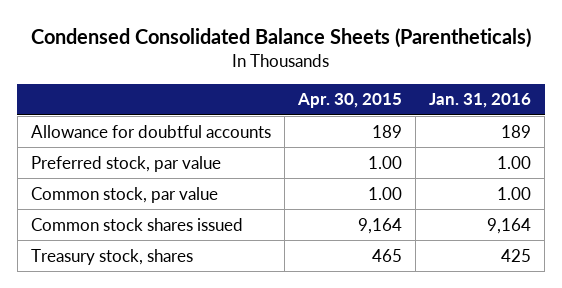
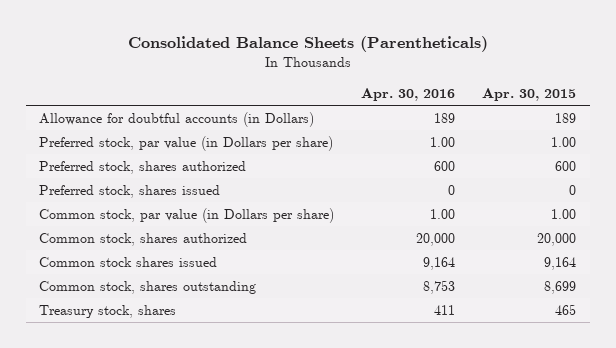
[30,27,531,48] Condensed Consolidated Balance Sheets (Parentheticals) -> [127,35,488,52] Consolidated Balance Sheets (Parentheticals)
[429,93,532,109] Jan. 31, 2016 -> none
none -> [361,87,456,101] Apr. 30, 2016
[30,124,271,138] Allowance for doubtful accounts -> [39,112,315,128] Allowance for doubtful accounts (in Dollars)
[30,155,221,172] Preferred stock, par value -> [39,136,334,152] Preferred stock, par value (in Dollars per share)
none -> [39,161,247,175] Preferred stock, shares authorized
none -> [39,185,221,199] Preferred stock, shares issued
[30,186,218,203] Common stock, par value -> [39,208,335,224] Common stock, par value (in Dollars per share)
none -> [39,233,248,247] Common stock, shares authorized
none -> [39,281,257,295] Common stock, shares outstanding

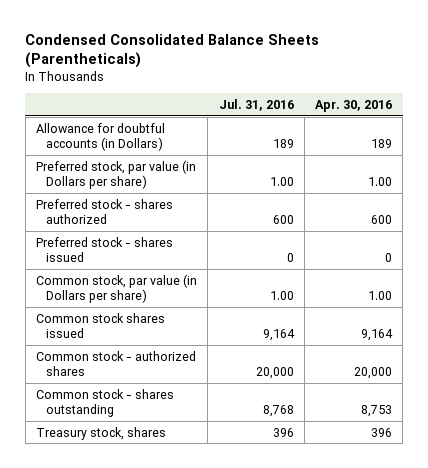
[127,35,488,52] Consolidated Balance Sheets (Parentheticals) -> [25,33,320,69] Condensed Consolidated Balance Sheets (Parentheticals)
[482,87,577,101] Apr. 30, 2015 -> none
none -> [218,98,294,111] Jul. 31, 2016
[39,161,247,175] Preferred stock, shares authorized -> [36,198,174,225] Preferred stock - shares authorized
[39,185,221,199] Preferred stock, shares issued -> [36,236,174,263] Preferred stock - shares issued
[39,233,248,247] Common stock, shares authorized -> none
none -> [36,350,197,377] Common stock - authorized shares
[39,281,257,295] Common stock, shares outstanding -> [36,388,175,418] Common stock - shares outstanding
[434,305,456,316] 411 -> [371,427,393,437] 396

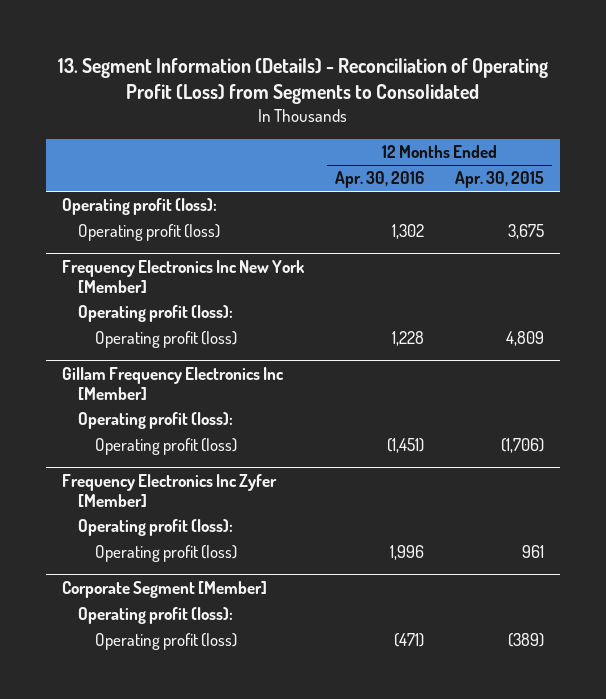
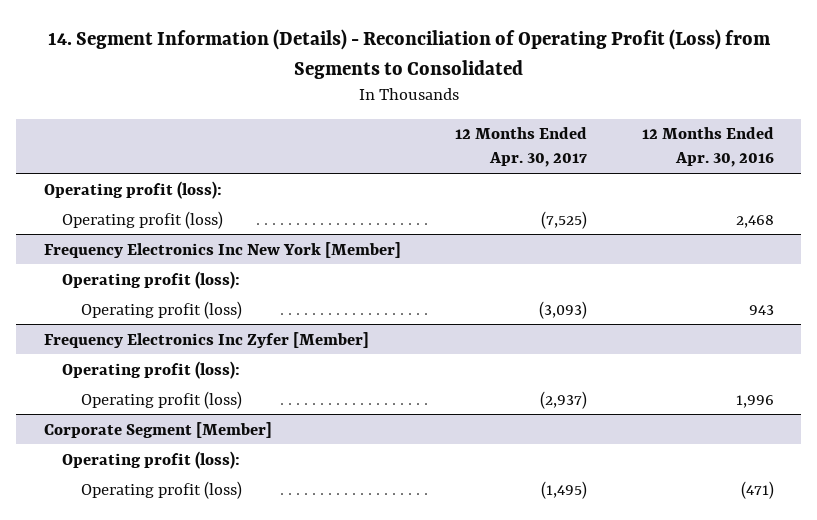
[58,57,549,105] 13. Segment Information (Details) - Reconciliation of Operating Profit (Loss) from Segments to Consolidated -> [47,29,771,79] 14. Segment Information (Details) - Reconciliation of Operating Profit (Loss) from Segments to Consolidated
[455,171,545,189] Apr. 30, 2015 -> none
none -> [455,127,588,168] 12 Months Ended Apr. 30, 2017
[392,224,425,240] 1,302 -> [735,214,774,228] 2,468
[61,367,284,400] Gillam Frequency Electronics Inc [Member] -> none
[78,412,234,430] Operating profit (loss): -> none
[94,438,237,456] Operating profit (loss) -> none
[392,331,425,347] 1,228 -> [748,304,774,315] 943

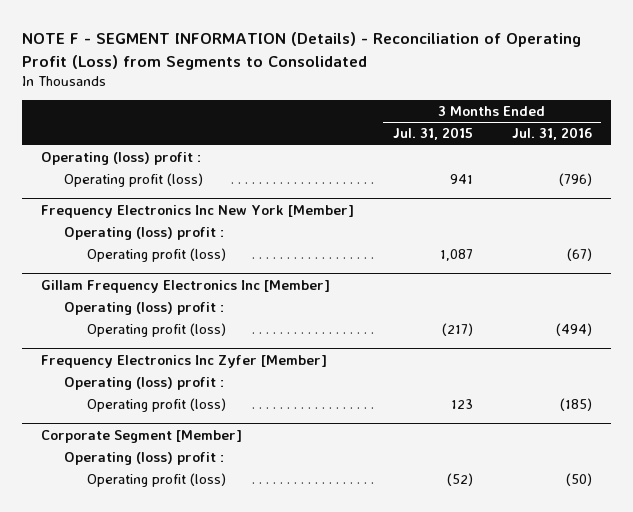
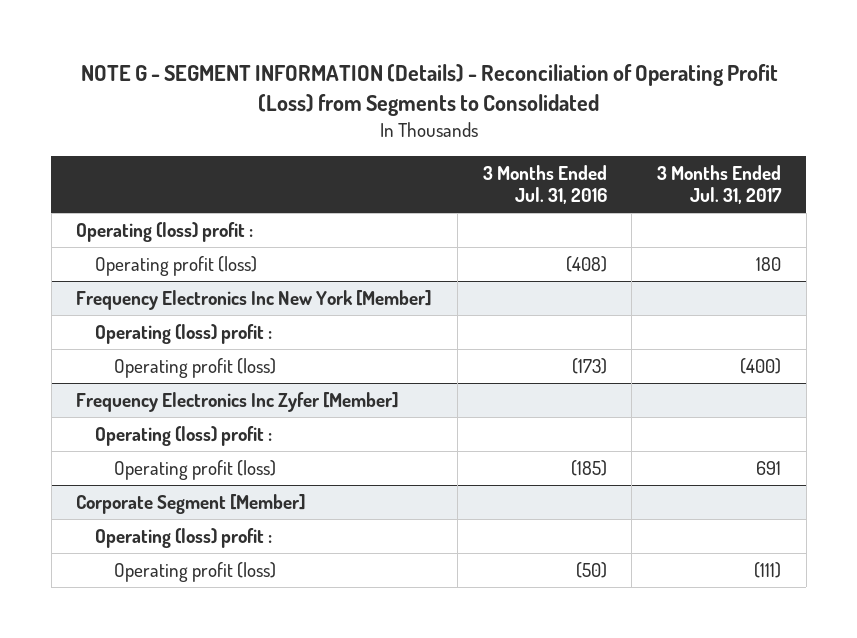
[21,32,581,70] NOTE F - SEGMENT INFORMATION (Details) - Reconciliation of Operating Profit (Loss) from Segments to Consolidated -> [80,63,778,116] NOTE G - SEGMENT INFORMATION (Details) - Reconciliation of Operating Profit (Loss) from Segments to Consolidated
[393,127,474,141] Jul. 31, 2015 -> none
none -> [656,164,782,205] 3 Months Ended Jul. 31, 2017
[558,172,592,186] (796) -> [565,255,607,272] (408)
[41,279,331,293] Gillam Frequency Electronics Inc [Member] -> none
[64,301,225,315] Operating (loss) profit : -> none
[87,322,227,337] Operating profit (loss) -> none
[566,247,592,261] (67) -> [571,357,607,374] (173)

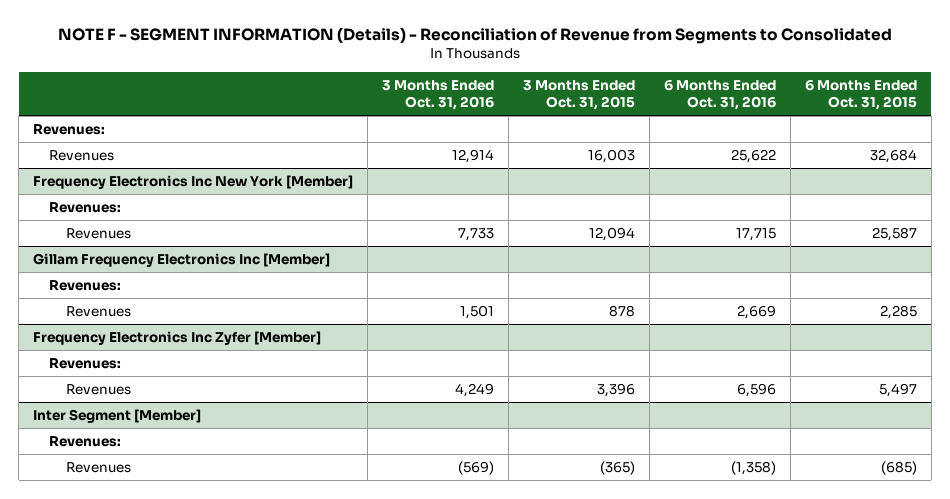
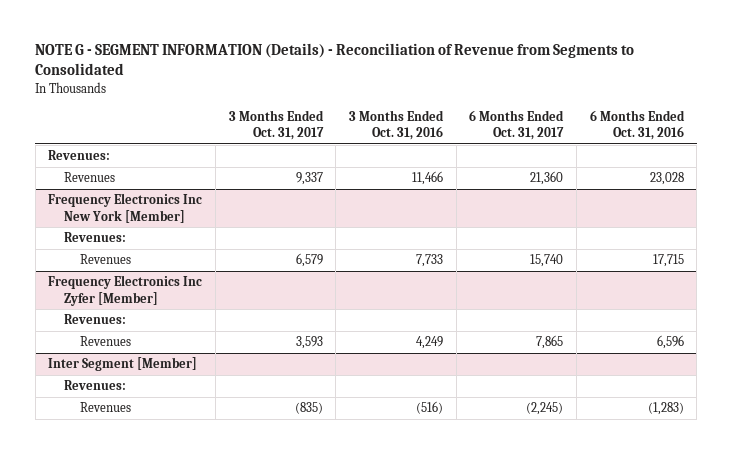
[57,26,892,44] NOTE F - SEGMENT INFORMATION (Details) - Reconciliation of Revenue from Segments to Consolidated -> [35,43,635,76] NOTE G - SEGMENT INFORMATION (Details) - Reconciliation of Revenue from Segments to Consolidated
[522,79,635,111] 3 Months Ended Oct. 31, 2015 -> none
[804,79,917,111] 6 Months Ended Oct. 31, 2015 -> none
none -> [228,109,324,141] 3 Months Ended Oct. 31, 2017
none -> [469,109,565,141] 6 Months Ended Oct. 31, 2017
[452,148,495,163] 12,914 -> [411,171,443,186] 11,466
[730,148,776,163] 25,622 -> [649,172,684,186] 23,028
[33,252,331,267] Gillam Frequency Electronics Inc [Member] -> none
[49,279,122,291] Revenues: -> none
[65,305,131,317] Revenues -> none
[458,460,495,475] (569) -> [415,401,443,415] (516)
[730,460,776,475] (1,358) -> [647,402,684,416] (1,283)

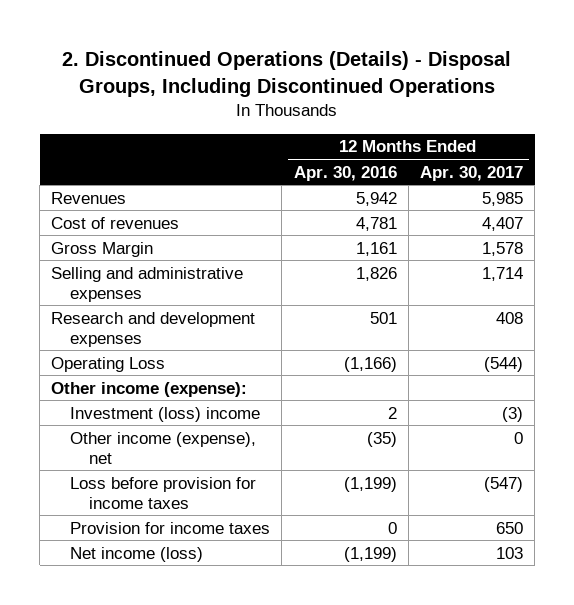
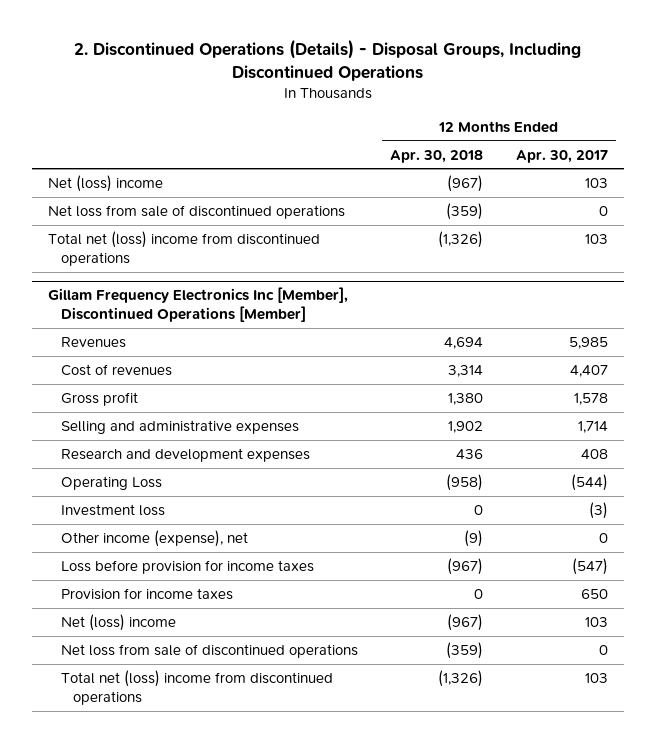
[293,165,397,181] Apr. 30, 2016 -> none
none -> [390,149,484,163] Apr. 30, 2018
none -> [48,174,164,192] Net (loss) income
none -> [48,204,346,219] Net loss from sale of discontinued operations
none -> [48,230,321,266] Total net (loss) income from discontinued operations
none -> [48,287,349,323] Gillam Frequency Electronics Inc [Member], Discontinued Operations [Member]
[51,241,154,257] Gross Margin -> [60,391,138,406] Gross profit
[51,381,248,397] Other income (expense): -> none
[70,406,261,422] Investment (loss) income -> [60,503,165,516] Investment loss
[70,546,204,562] Net income (loss) -> [60,613,176,631] Net (loss) income
none -> [60,643,358,658] Net loss from sale of discontinued operations
none -> [60,669,333,705] Total net (loss) income from discontinued operations

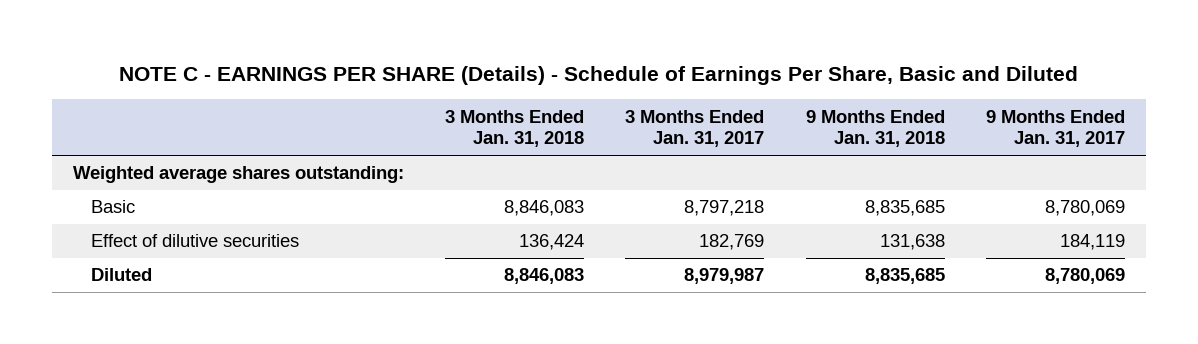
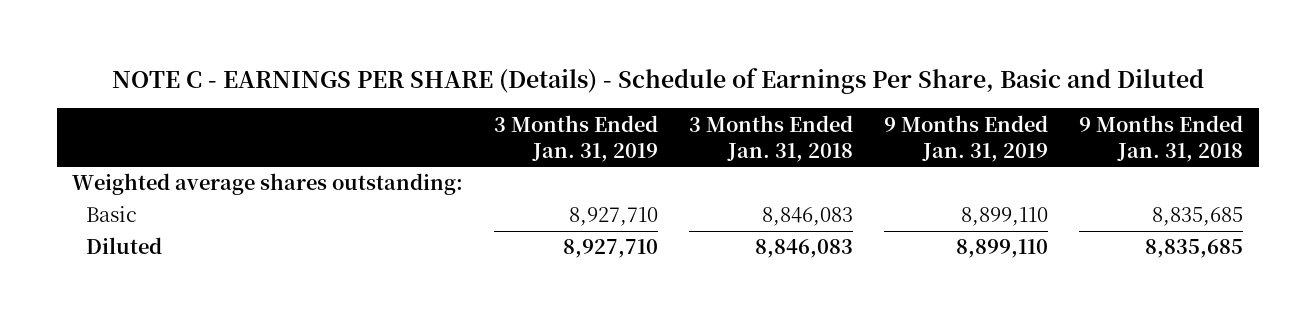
[625,109,765,148] 3 Months Ended Jan. 31, 2017 -> none
[986,109,1126,148] 9 Months Ended Jan. 31, 2017 -> none
none -> [494,114,659,162] 3 Months Ended Jan. 31, 2019
none -> [884,114,1049,162] 9 Months Ended Jan. 31, 2019
[91,234,300,248] Effect of dilutive securities -> none

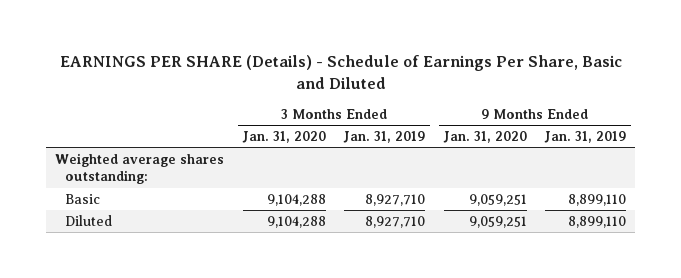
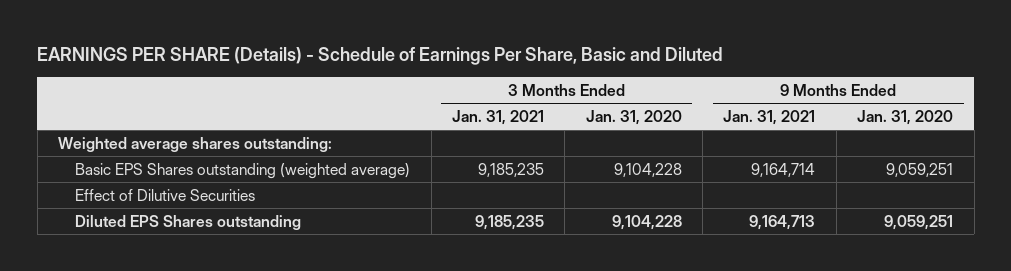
[343,131,426,144] Jan. 31, 2019 -> none
[544,131,627,144] Jan. 31, 2019 -> none
none -> [451,109,544,125] Jan. 31, 2021
none -> [723,109,816,125] Jan. 31, 2021
[64,193,100,204] Basic -> none
none -> [75,162,411,179] Basic EPS Shares outstanding (weighted average)
none -> [75,188,256,201] Effect of Dilutive Securities
[64,214,112,226] Diluted -> [75,214,302,230] Diluted EPS Shares outstanding
[266,215,326,228] 9,104,288 -> [611,214,682,230] 9,104,228

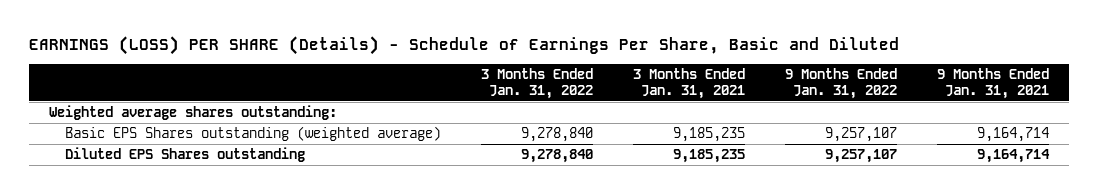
[37,47,724,66] EARNINGS PER SHARE (Details) - Schedule of Earnings Per Share, Basic and Diluted -> [29,36,900,56] EARNINGS (LOSS) PER SHARE (Details) - Schedule of Earnings Per Share, Basic and Diluted
[585,109,682,125] Jan. 31, 2020 -> none
[857,109,954,125] Jan. 31, 2020 -> none
none -> [481,67,594,99] 3 Months Ended Jan. 31, 2022
none -> [785,67,898,99] 9 Months Ended Jan. 31, 2022
[75,188,256,201] Effect of Dilutive Securities -> none
[749,214,816,230] 9,164,713 -> [977,149,1051,164] 9,164,714

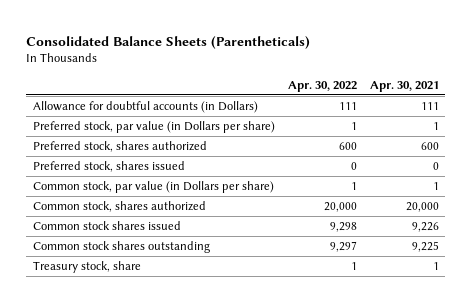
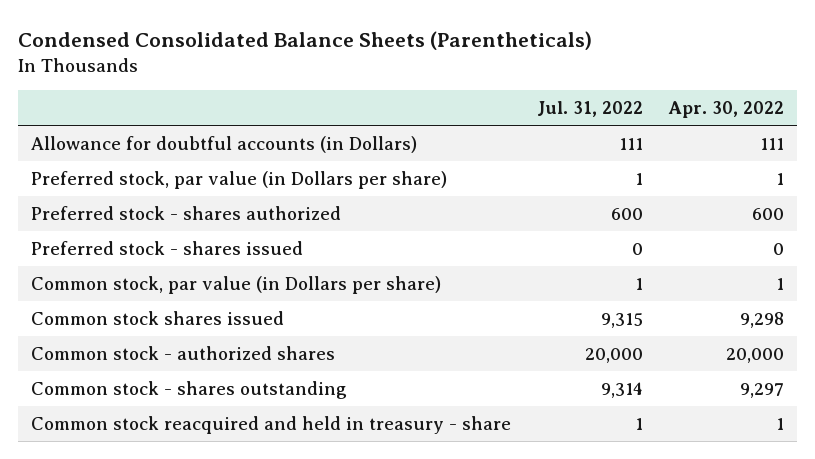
[26,35,311,49] Consolidated Balance Sheets (Parentheticals) -> [18,30,593,50] Condensed Consolidated Balance Sheets (Parentheticals)
[369,80,439,92] Apr. 30, 2021 -> none
none -> [536,101,643,118] Jul. 31, 2022
[32,140,207,152] Preferred stock, shares authorized -> [31,206,342,221] Preferred stock - shares authorized
[32,160,185,172] Preferred stock, shares issued -> [31,241,304,256] Preferred stock - shares issued
[32,200,206,212] Common stock, shares authorized -> none
none -> [31,346,336,361] Common stock - authorized shares
[32,240,210,253] Common stock shares outstanding -> [31,381,348,400] Common stock - shares outstanding
[32,260,141,273] Treasury stock, share -> [31,416,512,435] Common stock reacquired and held in treasury - share

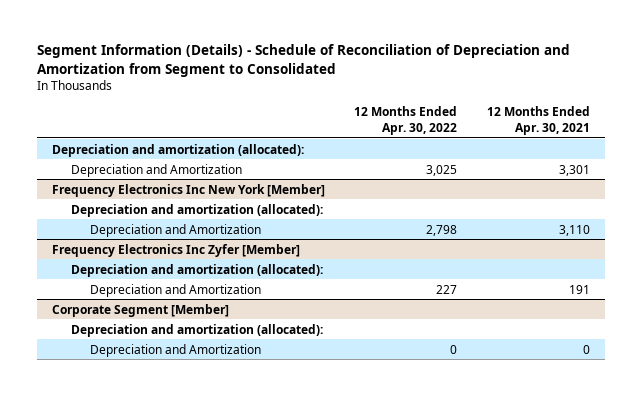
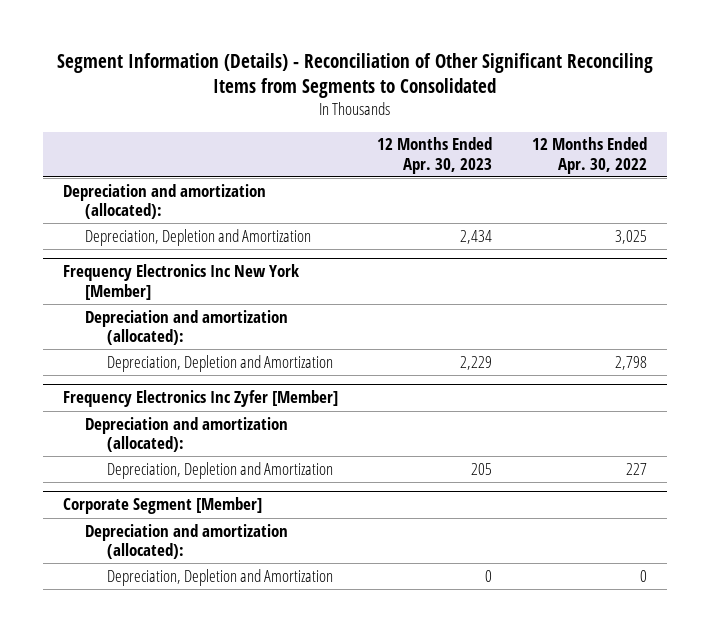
[36,44,570,77] Segment Information (Details) - Schedule of Reconciliation of Depreciation and Amortization from Segment to Consolidated -> [56,52,653,99] Segment Information (Details) - Reconciliation of Other Significant Reconciling Items from Segments to Consolidated
[487,106,591,135] 12 Months Ended Apr. 30, 2021 -> none
none -> [377,137,493,174] 12 Months Ended Apr. 30, 2023
[70,163,242,177] Depreciation and Amortization -> [84,228,311,246] Depreciation, Depletion and Amortization
[89,223,261,237] Depreciation and Amortization -> [107,354,334,372] Depreciation, Depletion and Amortization
[89,283,261,297] Depreciation and Amortization -> [107,461,334,479] Depreciation, Depletion and Amortization
[89,343,261,357] Depreciation and Amortization -> [107,568,334,586] Depreciation, Depletion and Amortization

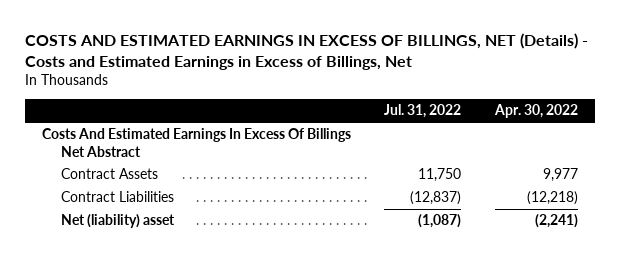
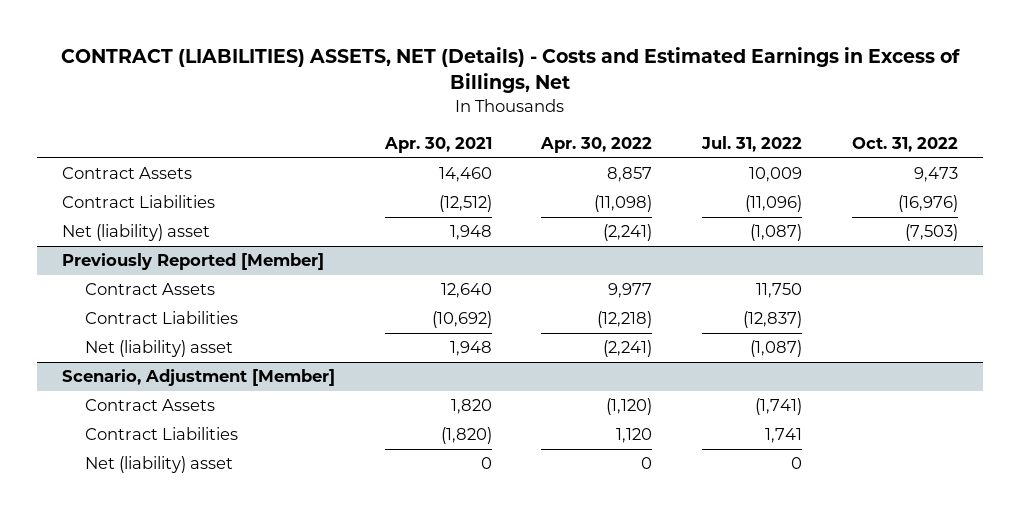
[24,32,588,70] COSTS AND ESTIMATED EARNINGS IN EXCESS OF BILLINGS, NET (Details) - Costs and Estimated Earnings in Excess of Billings, Net -> [60,47,960,94] CONTRACT (LIABILITIES) ASSETS, NET (Details) - Costs and Estimated Earnings in Excess of Billings, Net
none -> [383,136,492,153] Apr. 30, 2021
none -> [851,136,958,152] Oct. 31, 2022
[41,128,351,157] Costs And Estimated Earnings In Excess Of Billings Net Abstract -> none
none -> [62,167,193,180] Contract Assets
none -> [62,195,216,209] Contract Liabilities
none -> [62,224,211,242] Net (liability) asset
none -> [62,253,325,271] Previously Reported [Member]
none -> [62,369,336,387] Scenario, Adjustment [Member]
none -> [85,399,216,412] Contract Assets
none -> [85,427,239,441] Contract Liabilities
none -> [85,456,234,474] Net (liability) asset

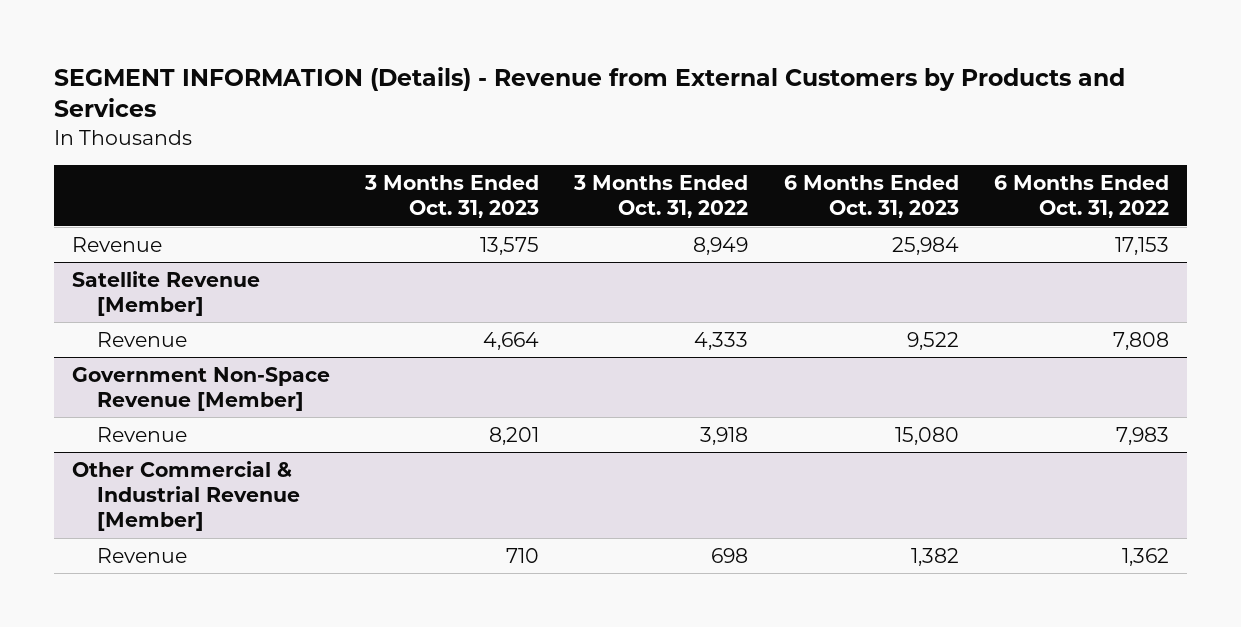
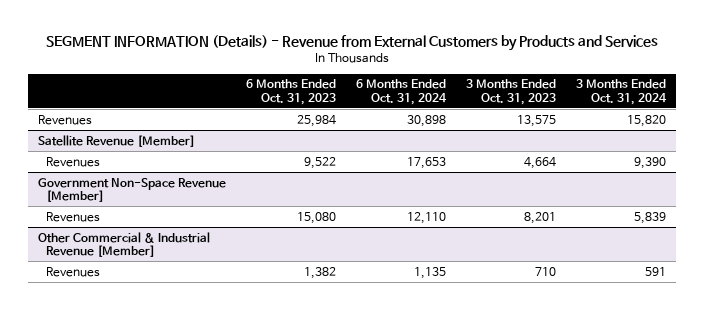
[573,174,749,219] 3 Months Ended Oct. 31, 2022 -> none
[994,174,1170,219] 6 Months Ended Oct. 31, 2022 -> none
none -> [356,79,448,105] 6 Months Ended Oct. 31, 2024
none -> [576,79,668,105] 3 Months Ended Oct. 31, 2024
[71,236,162,252] Revenue -> [37,114,92,125] Revenues
[96,331,187,347] Revenue -> [46,156,101,167] Revenues
[96,426,187,442] Revenue -> [46,211,101,222] Revenues
[96,547,187,563] Revenue -> [46,266,101,277] Revenues

